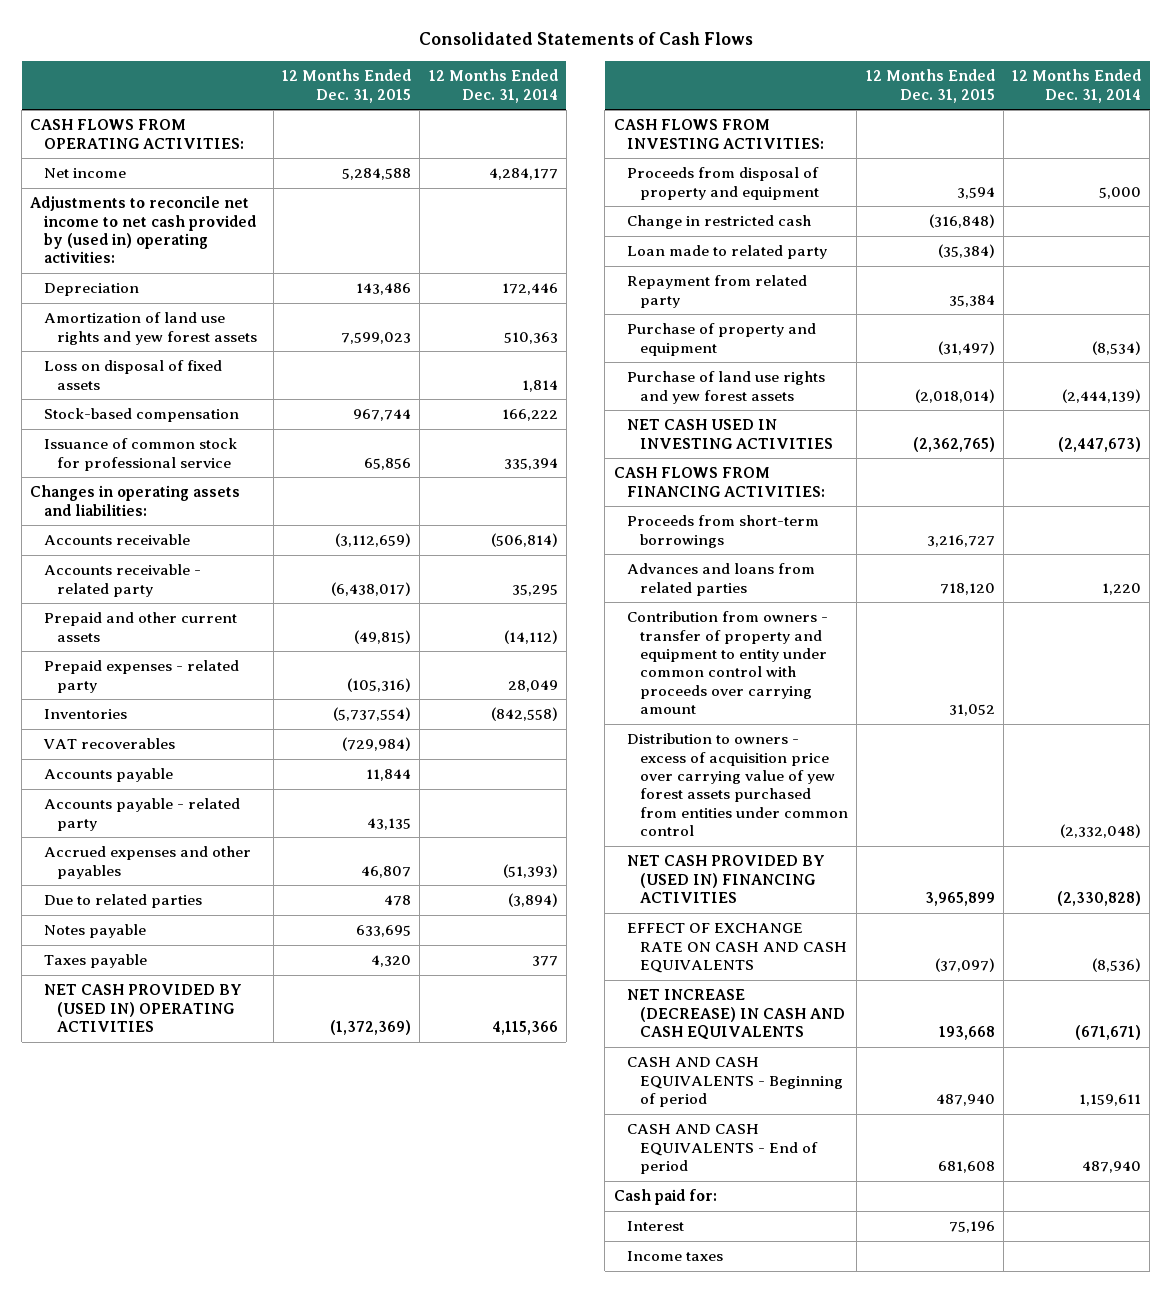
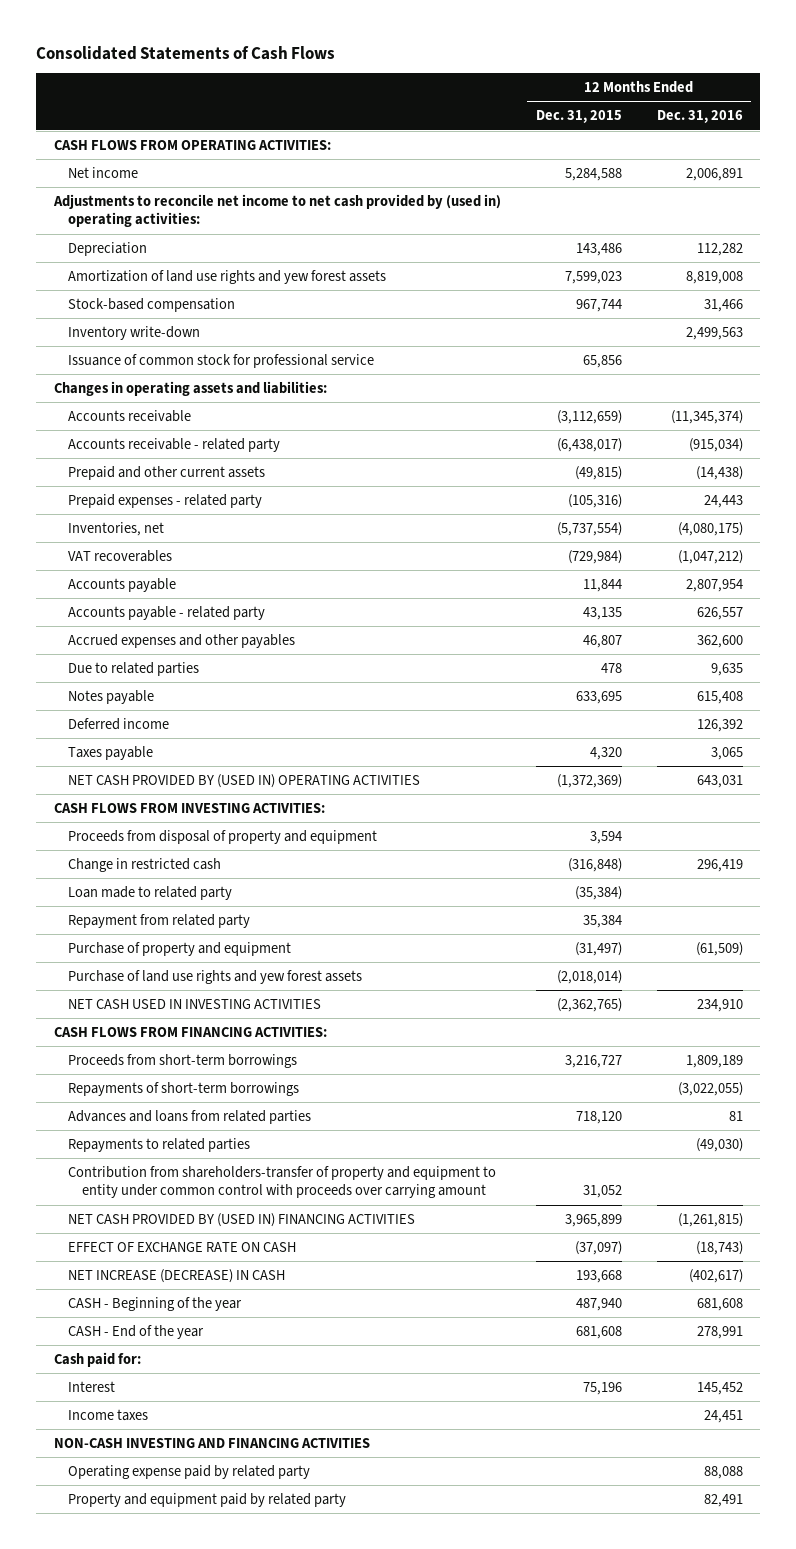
[428,69,558,103] 12 Months Ended Dec. 31, 2014 -> none
none -> [656,110,743,124] Dec. 31, 2016
[43,360,222,390] Loss on disposal of fixed assets -> none
none -> [67,325,200,340] Inventory write-down
[43,709,127,720] Inventories -> [67,521,164,536] Inventories, net
none -> [67,717,169,730] Deferred income
none -> [67,1081,299,1096] Repayments of short-term borrowings
[626,733,849,836] Distribution to owners - excess of acquisition price over carrying value of yew forest assets purchased from entities under common control -> none
none -> [67,1137,250,1152] Repayments to related parties
[626,611,828,714] Contribution from owners - transfer of property and equipment to entity under common control with proceeds over carrying amount -> [67,1165,496,1199] Contribution from shareholders-transfer of property and equipment to entity under common control with proceeds over carrying amount
[626,923,848,973] EFFECT OF EXCHANGE RATE ON CASH AND CASH EQUIVALENTS -> [67,1241,296,1252] EFFECT OF EXCHANGE RATE ON CASH
[626,989,846,1040] NET INCREASE (DECREASE) IN CASH AND CASH EQUIVALENTS -> [67,1268,285,1283] NET INCREASE (DECREASE) IN CASH
[626,1057,844,1107] CASH AND CASH EQUIVALENTS - Beginning of period -> [67,1296,242,1311] CASH - Beginning of the year
[626,1124,819,1174] CASH AND CASH EQUIVALENTS - End of period -> [67,1324,204,1339] CASH - End of the year
none -> [53,1437,370,1448] NON-CASH INVESTING AND FINANCING ACTIVITIES
none -> [67,1464,310,1479] Operating expense paid by related party
none -> [67,1492,346,1507] Property and equipment paid by related party

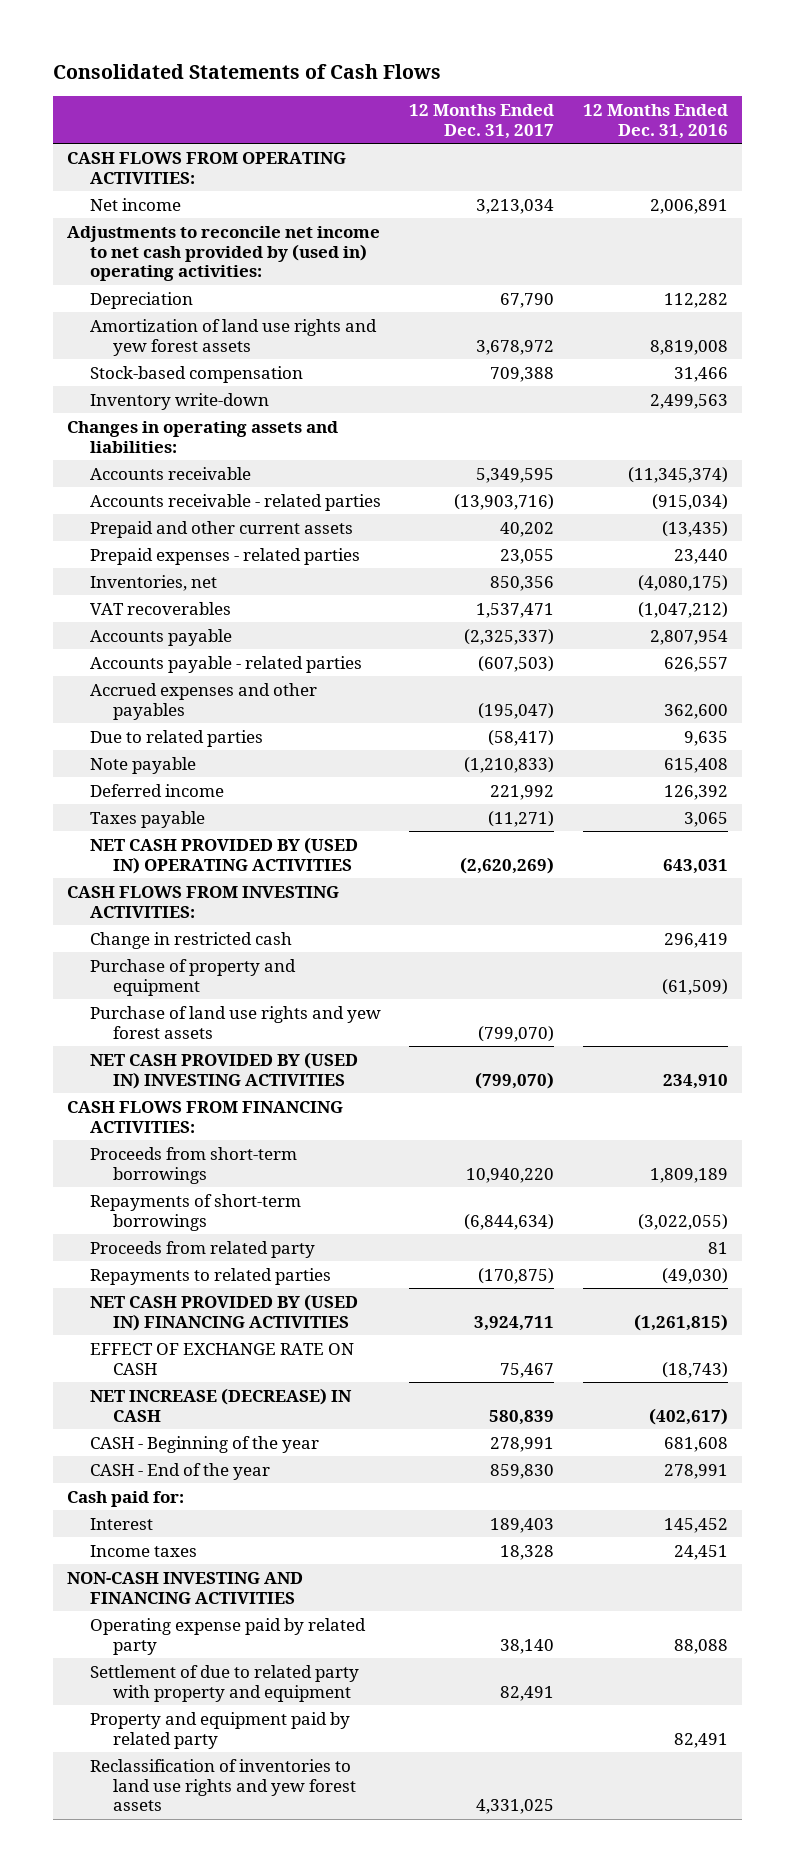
[535,110,622,124] Dec. 31, 2015 -> none
none -> [409,103,555,139] 12 Months Ended Dec. 31, 2017
[67,353,374,368] Issuance of common stock for professional service -> none
[67,437,280,452] Accounts receivable - related party -> [89,493,381,511] Accounts receivable - related parties
[695,465,743,480] (14,438) -> [661,520,728,537] (13,435)
[67,493,262,508] Prepaid expenses - related party -> [89,547,360,565] Prepaid expenses - related parties
[703,494,743,508] 24,443 -> [673,548,728,564] 23,440
[67,605,265,620] Accounts payable - related party -> [89,655,362,673] Accounts payable - related parties
[67,689,154,704] Notes payable -> [89,756,196,774] Note payable
[67,829,377,844] Proceeds from disposal of property and equipment -> none
[67,885,232,900] Loan made to related party -> none
[67,913,250,928] Repayment from related party -> none
[67,998,321,1009] NET CASH USED IN INVESTING ACTIVITIES -> [89,1051,358,1089] NET CASH PROVIDED BY (USED IN) INVESTING ACTIVITIES
[67,1109,311,1124] Advances and loans from related parties -> [89,1240,315,1258] Proceeds from related party
[67,1165,496,1199] Contribution from shareholders-transfer of property and equipment to entity under common control with proceeds over carrying amount -> none
none -> [89,1664,359,1702] Settlement of due to related party with property and equipment
none -> [89,1758,356,1812] Reclassification of inventories to land use rights and yew forest assets

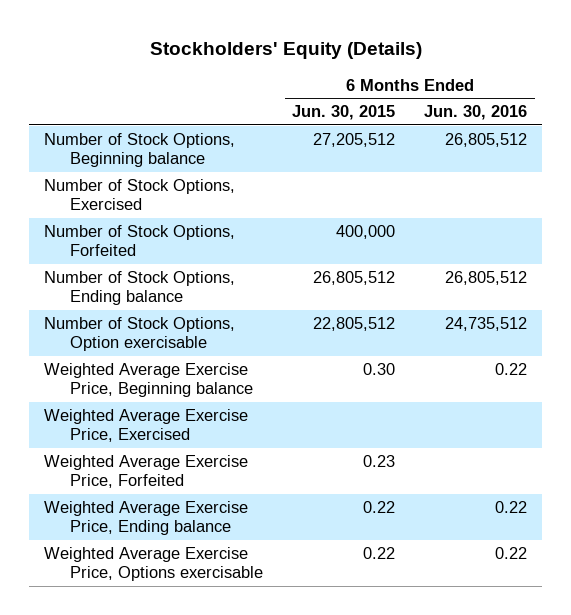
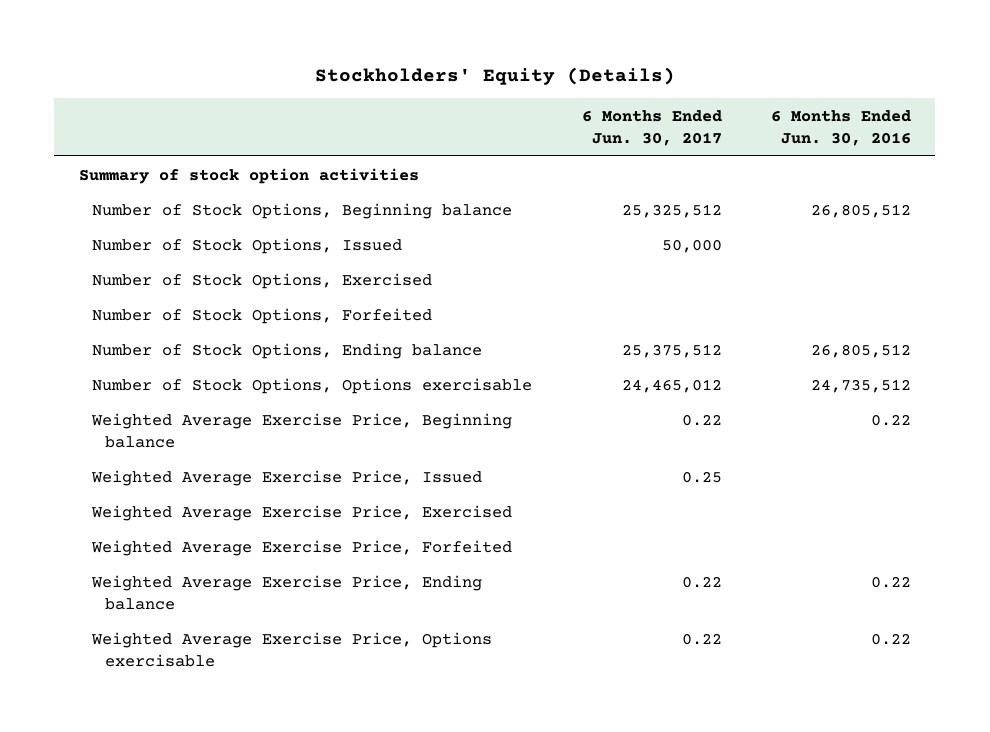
[292,105,396,121] Jun. 30, 2015 -> none
none -> [581,109,722,146] 6 Months Ended Jun. 30, 2017
none -> [79,167,420,184] Summary of stock option activities
none -> [92,237,403,254] Number of Stock Options, Issued
[43,316,235,352] Number of Stock Options, Option exercisable -> [92,377,533,394] Number of Stock Options, Options exercisable
none -> [91,469,483,486] Weighted Average Exercise Price, Issued

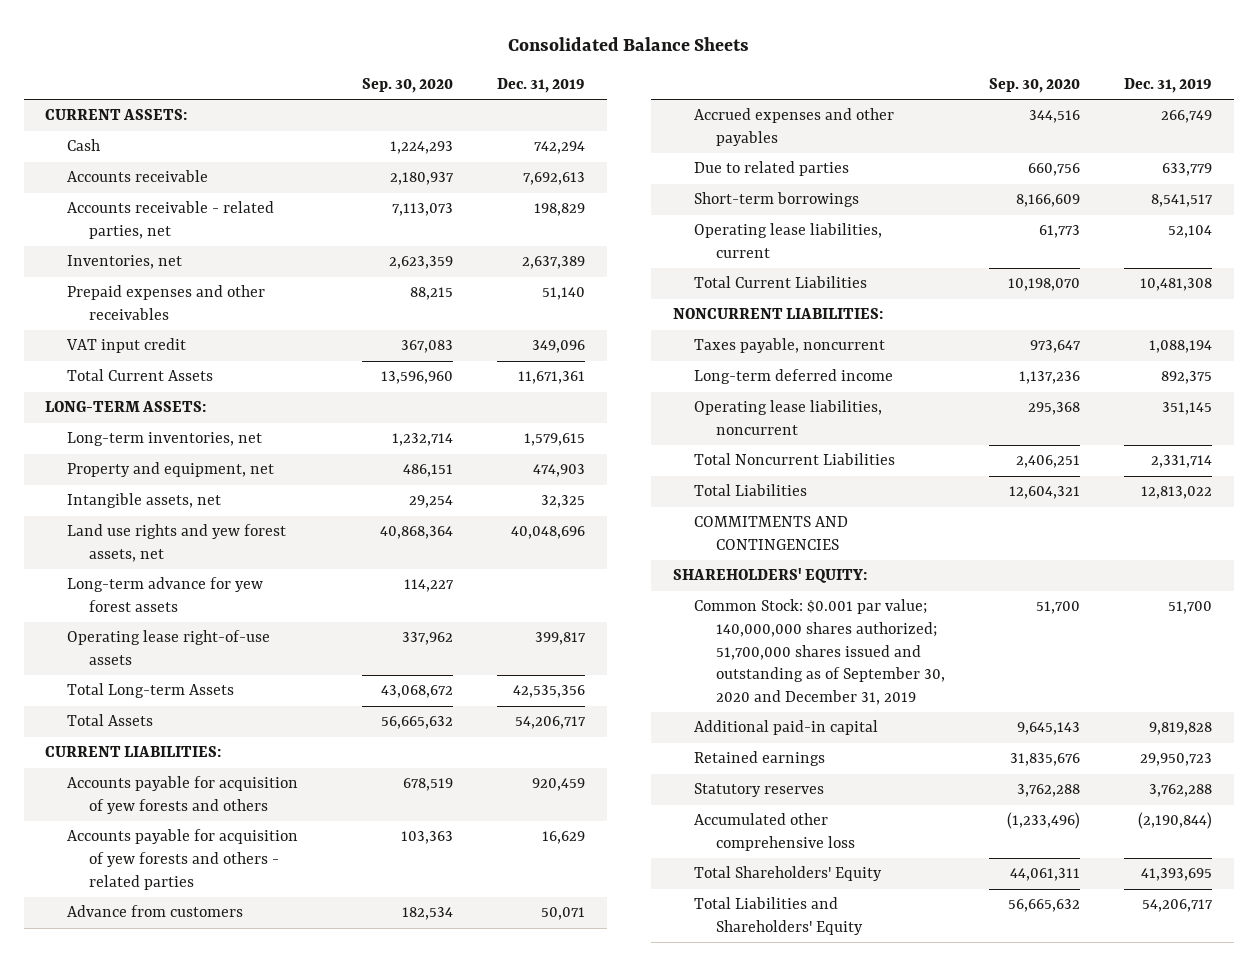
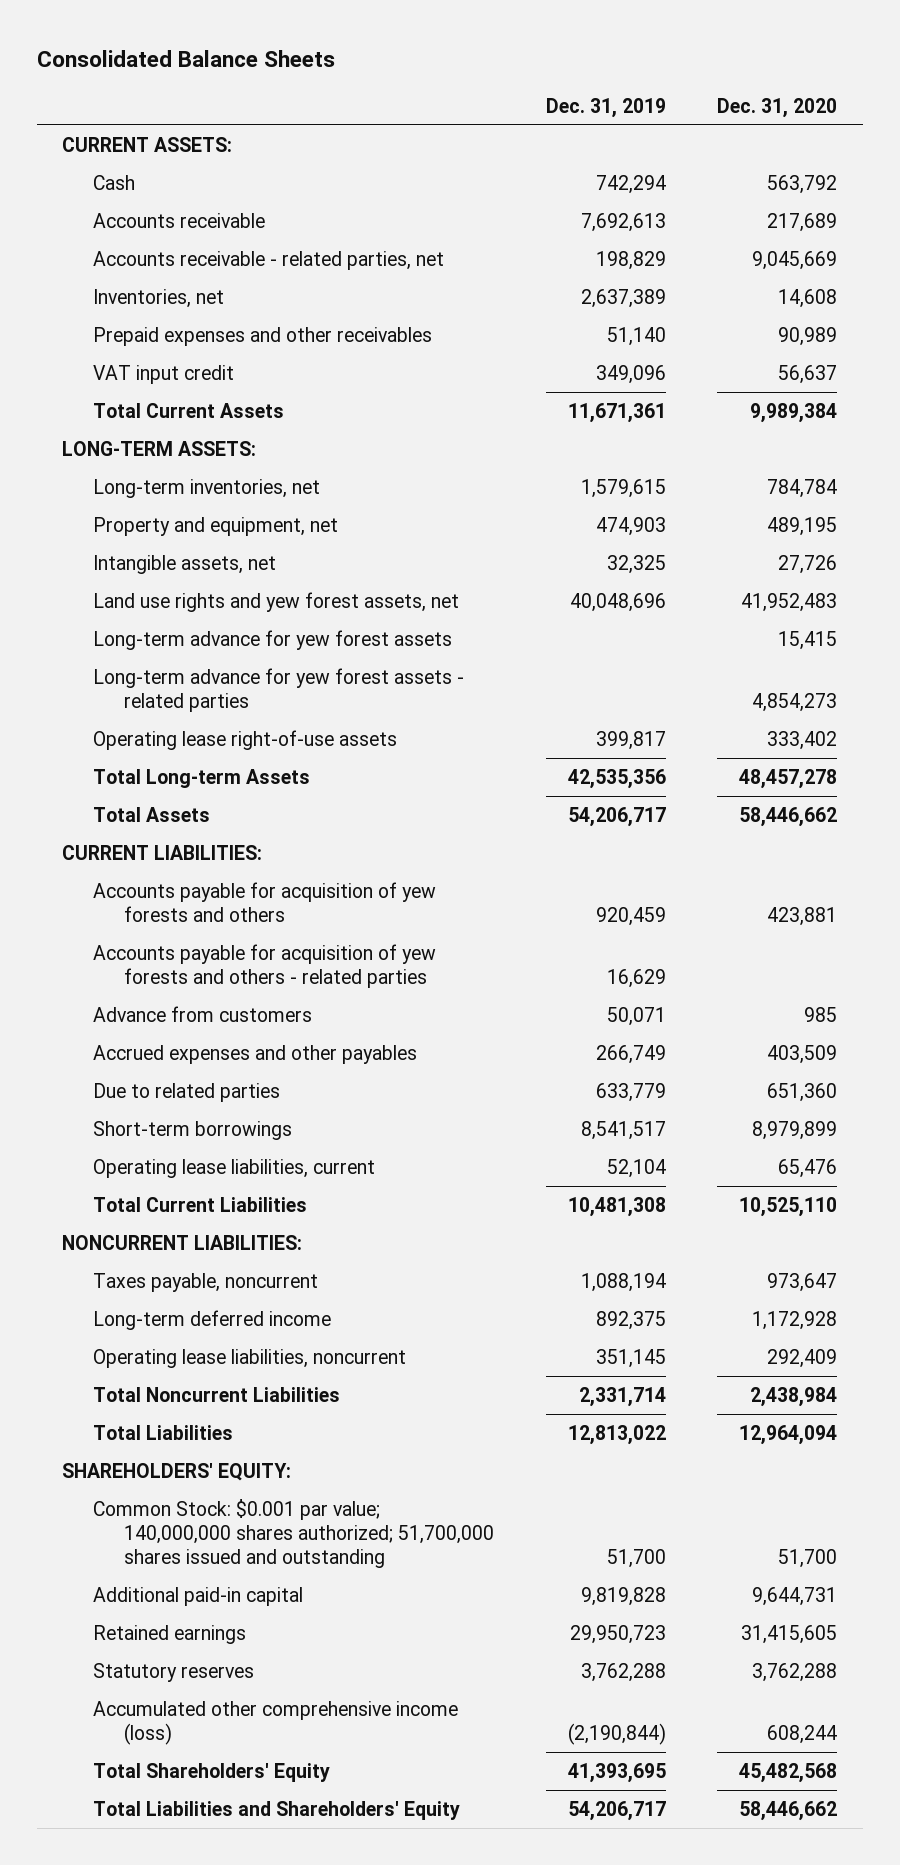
[361,78,453,94] Sep. 30, 2020 -> none
none -> [717,97,838,118] Dec. 31, 2020
none -> [93,668,465,713] Long-term advance for yew forest assets - related parties
[694,516,849,551] COMMITMENTS AND CONTINGENCIES -> none
[694,599,945,705] Common Stock: $0.001 par value; 140,000,000 shares authorized; 51,700,000 shares issued and outstanding as of September 30, 2020 and December 31, 2019 -> [93,1499,495,1569] Common Stock: $0.001 par value; 140,000,000 shares authorized; 51,700,000 shares issued and outstanding
[694,813,855,852] Accumulated other comprehensive loss -> [93,1701,459,1746] Accumulated other comprehensive income (loss)

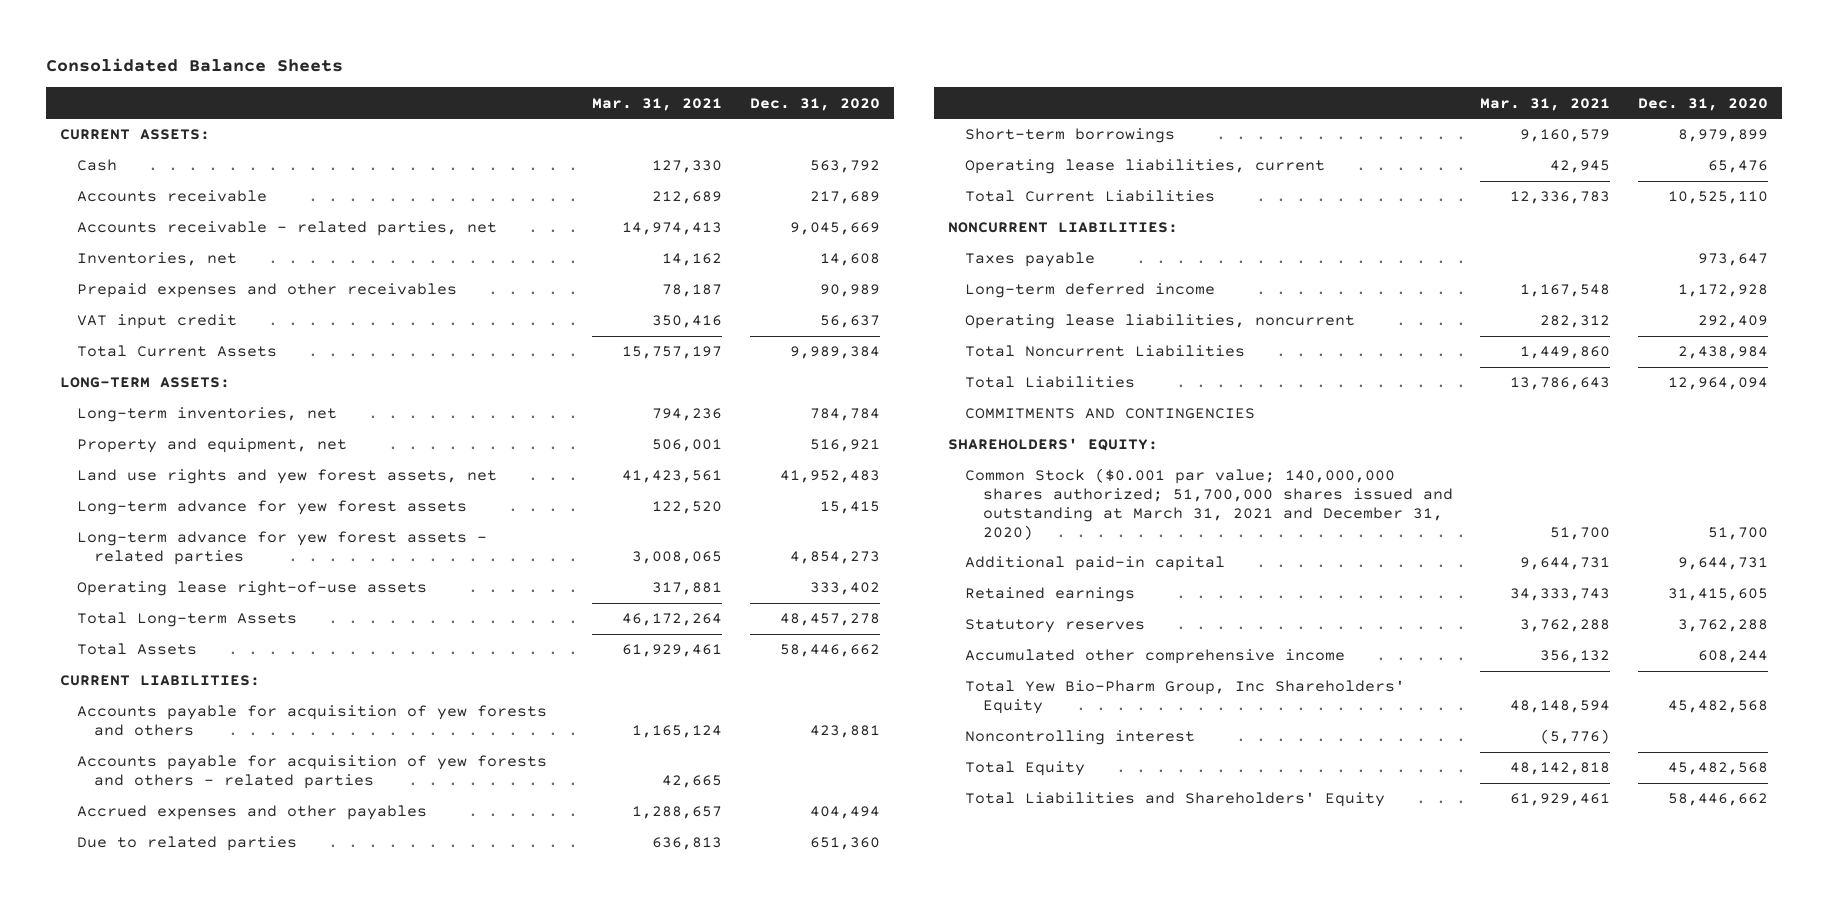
[545,97,666,118] Dec. 31, 2019 -> none
none -> [591,97,722,111] Mar. 31, 2021
[93,555,277,575] Intangible assets, net -> none
[767,517,838,537] 489,195 -> [809,439,880,453] 516,921
[93,1006,313,1023] Advance from customers -> none
[767,1045,838,1065] 403,509 -> [809,806,880,820] 404,494
[93,1273,319,1293] Taxes payable, noncurrent -> [965,252,1096,268] Taxes payable
none -> [965,408,1256,420] COMMITMENTS AND CONTINGENCIES
[93,1499,495,1569] Common Stock: $0.001 par value; 140,000,000 shares authorized; 51,700,000 shares issued and outstanding -> [965,468,1453,540] Common Stock ($0.001 par value; 140,000,000 shares authorized; 51,700,000 shares issued and outstanding at March 31, 2021 and December 31, 2020)
[93,1701,459,1746] Accumulated other comprehensive income (loss) -> [965,649,1346,665] Accumulated other comprehensive income
none -> [965,680,1406,714] Total Yew Bio-Pharm Group, Inc Shareholders' Equity
none -> [965,730,1196,746] Noncontrolling interest
[93,1763,331,1783] Total Shareholders' Equity -> [965,761,1086,777] Total Equity

